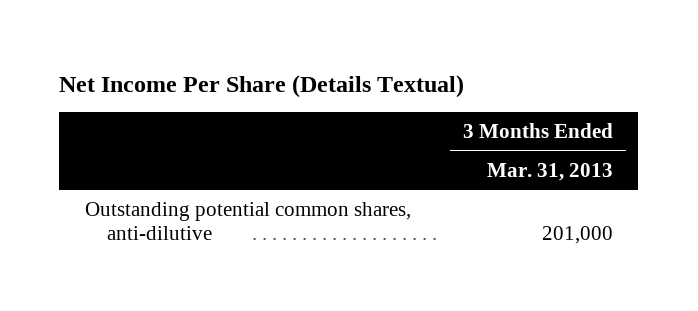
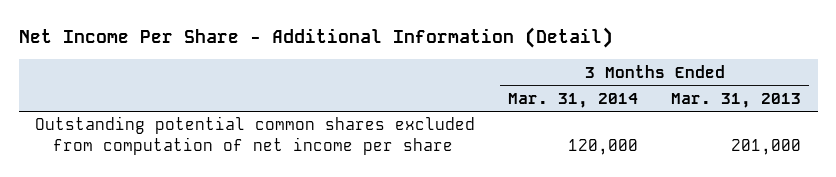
[59,74,465,98] Net Income Per Share (Details Textual) -> [18,27,613,49] Net Income Per Share - Additional Information (Detail)
none -> [508,92,639,108] Mar. 31, 2014
[85,202,412,240] Outstanding potential common shares, anti-dilutive -> [35,116,476,155] Outstanding potential common shares excluded from computation of net income per share

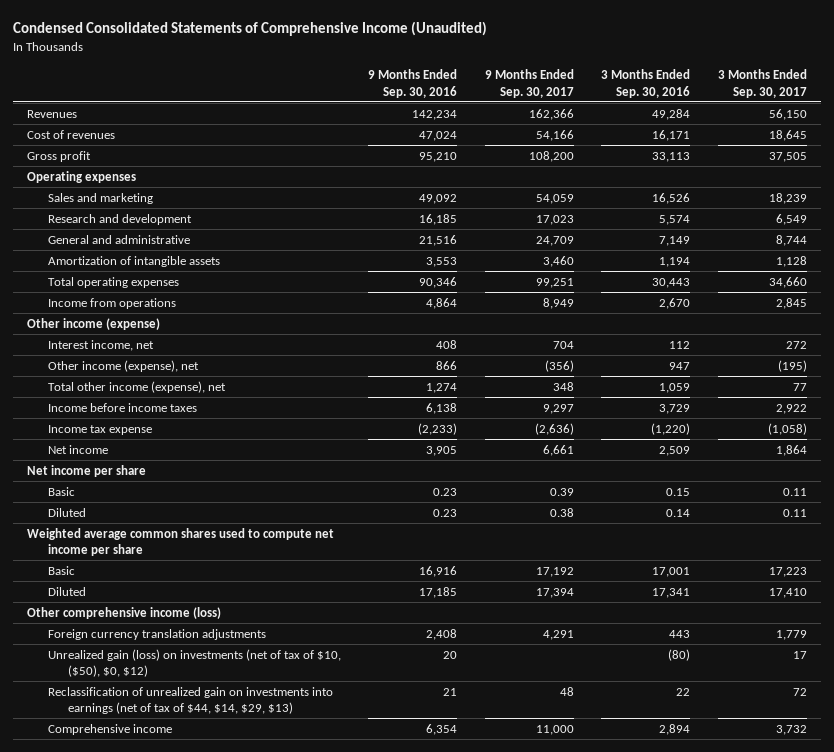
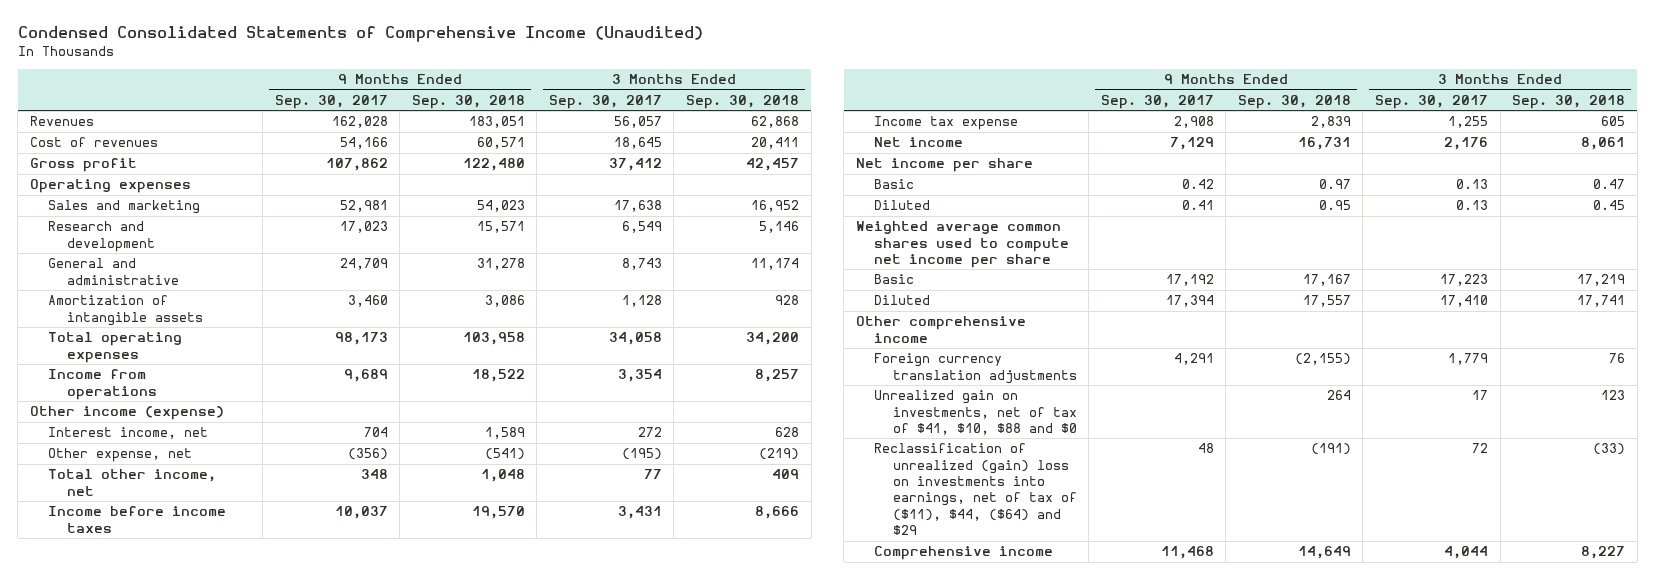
[368,69,458,98] 9 Months Ended Sep. 30, 2016 -> none
[601,69,691,98] 3 Months Ended Sep. 30, 2016 -> none
none -> [411,95,525,110] Sep. 30, 2018
none -> [685,95,799,110] Sep. 30, 2018
[528,108,574,120] 162,366 -> [331,116,388,129] 162,028
[768,108,807,120] 56,150 -> [613,116,662,129] 56,057
[528,150,574,162] 108,200 -> [325,158,388,172] 107,862
[768,151,807,162] 37,505 -> [608,158,662,172] 37,412
[535,193,574,204] 54,059 -> [339,200,388,213] 52,981
[768,192,807,204] 18,239 -> [613,200,662,213] 17,638
[775,234,807,246] 8,744 -> [621,258,662,271] 8,743
[535,277,574,288] 99,251 -> [334,332,388,346] 98,173
[768,276,807,288] 34,660 -> [608,332,662,346] 34,058
[542,297,574,309] 8,949 -> [343,369,388,383] 9,689
[775,297,807,309] 2,845 -> [617,369,662,383] 3,354
[47,359,199,372] Other income (expense), net -> [48,448,193,463] Other expense, net
[47,380,226,393] Total other income (expense), net -> [48,469,217,496] Total other income, net
[542,403,574,414] 9,297 -> [334,506,388,520] 10,037
[775,403,807,414] 2,922 -> [617,506,662,520] 3,431
[534,422,574,435] (2,636) -> [1173,116,1214,129] 2,908
[767,422,807,435] (1,058) -> [1448,116,1489,129] 1,255
[542,444,574,456] 6,661 -> [1169,137,1214,151] 7,129
[775,444,807,456] 1,864 -> [1444,137,1489,151] 2,176
[549,487,574,496] 0.39 -> [1181,179,1214,190] 0.42
[782,487,807,496] 0.11 -> [1456,179,1489,190] 0.13
[549,507,574,517] 0.38 -> [1181,200,1214,211] 0.41
[782,508,807,517] 0.11 -> [1456,200,1489,211] 0.13
[26,606,221,619] Other comprehensive income (loss) -> [855,316,1026,343] Other comprehensive income
[47,648,341,678] Unrealized gain (loss) on investments (net of tax of $10, ($50), $0, $12) -> [874,390,1077,436] Unrealized gain on investments, net of tax of $41, $10, $88 and $0
[47,686,333,715] Reclassification of unrealized gain on investments into earnings (net of tax of $44, $14, $29, $13) -> [874,443,1077,536] Reclassification of unrealized (gain) loss on investments into earnings, net of tax of ($11), $44, ($64) and $29
[535,724,574,735] 11,000 -> [1160,546,1214,560] 11,468
[775,724,807,735] 3,732 -> [1444,546,1489,560] 4,044

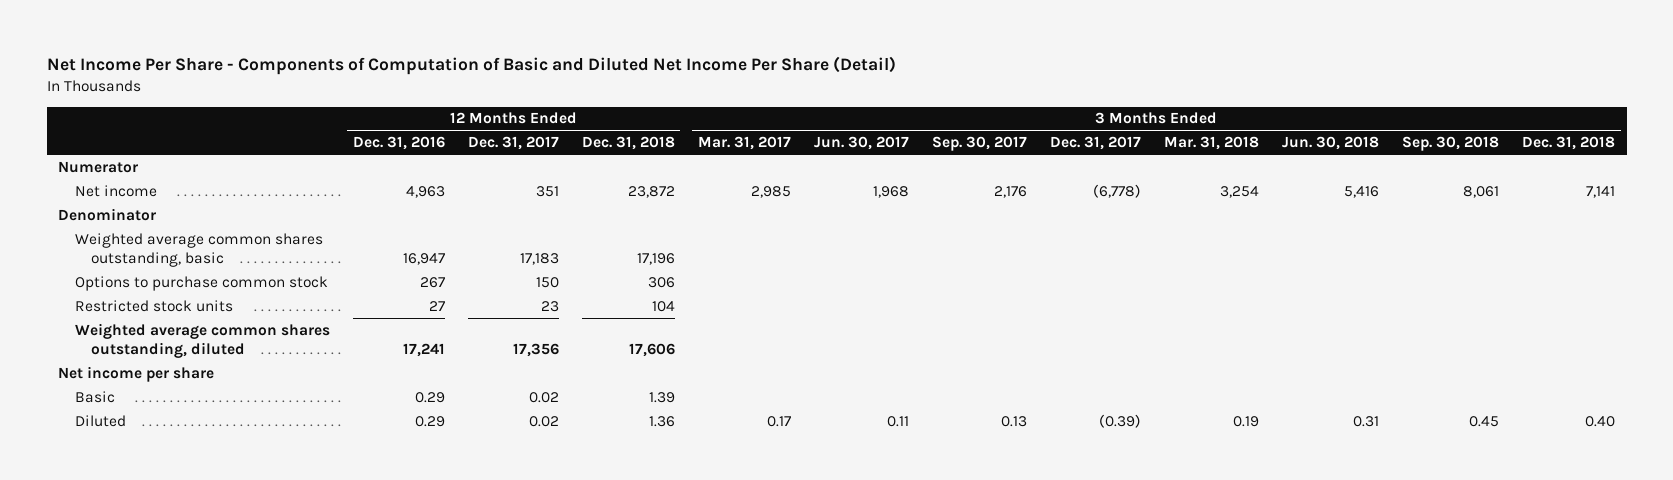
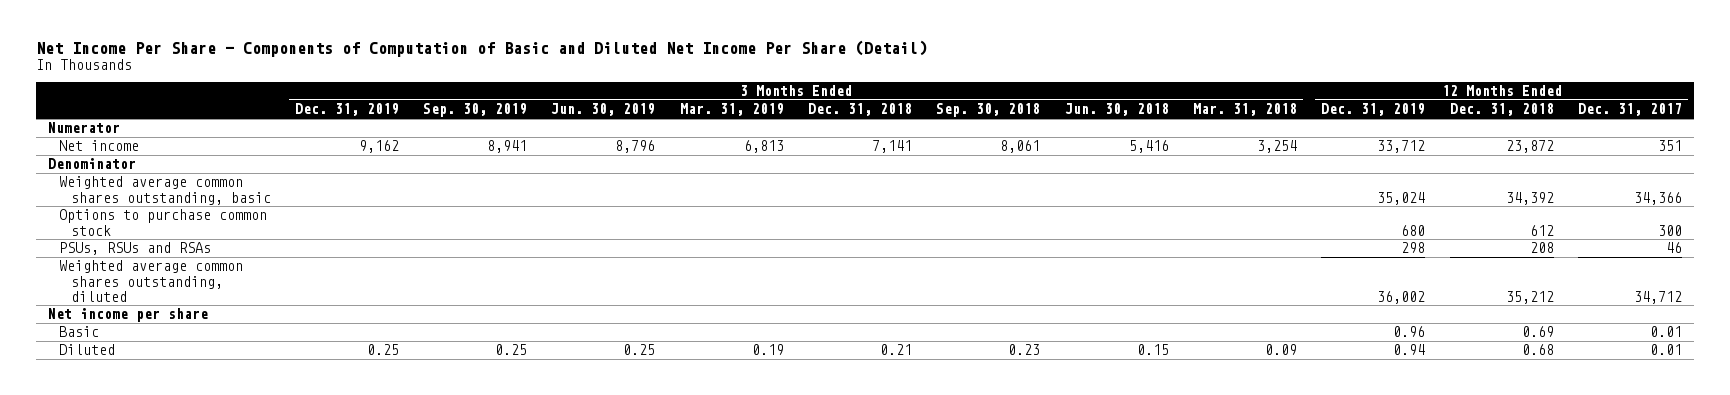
[352,136,445,151] Dec. 31, 2016 -> none
[697,136,791,151] Mar. 31, 2017 -> none
[813,136,909,151] Jun. 30, 2017 -> none
[931,136,1027,152] Sep. 30, 2017 -> none
[1049,136,1141,151] Dec. 31, 2017 -> none
none -> [294,103,399,117] Dec. 31, 2019
none -> [423,103,528,118] Sep. 30, 2019
none -> [551,103,656,117] Jun. 30, 2019
none -> [679,103,784,117] Mar. 31, 2019
none -> [1321,103,1426,117] Dec. 31, 2019
[74,299,233,312] Restricted stock units -> none
[519,252,559,265] 17,183 -> [1633,191,1682,205] 34,366
[636,252,675,265] 17,196 -> [1505,191,1554,205] 34,392
[535,276,559,288] 150 -> [1657,224,1682,236] 300
[647,276,675,288] 306 -> [1529,224,1554,236] 612
none -> [59,242,212,256] PSUs, RSUs and RSAs
[512,342,559,357] 17,356 -> [1633,290,1682,304] 34,712
[628,342,675,357] 17,606 -> [1505,290,1554,304] 35,212
[528,391,559,403] 0.02 -> [1649,326,1682,338] 0.01
[648,391,675,403] 1.39 -> [1521,326,1554,338] 0.69
[528,415,559,427] 0.02 -> [1649,344,1682,356] 0.01
[648,415,675,427] 1.36 -> [1521,344,1554,356] 0.68
[1233,415,1260,427] 0.19 -> [1264,344,1297,356] 0.09
[1353,415,1380,427] 0.31 -> [1136,344,1169,356] 0.15
[1469,415,1500,427] 0.45 -> [1008,344,1041,356] 0.23
[1585,415,1616,427] 0.40 -> [880,344,913,356] 0.21

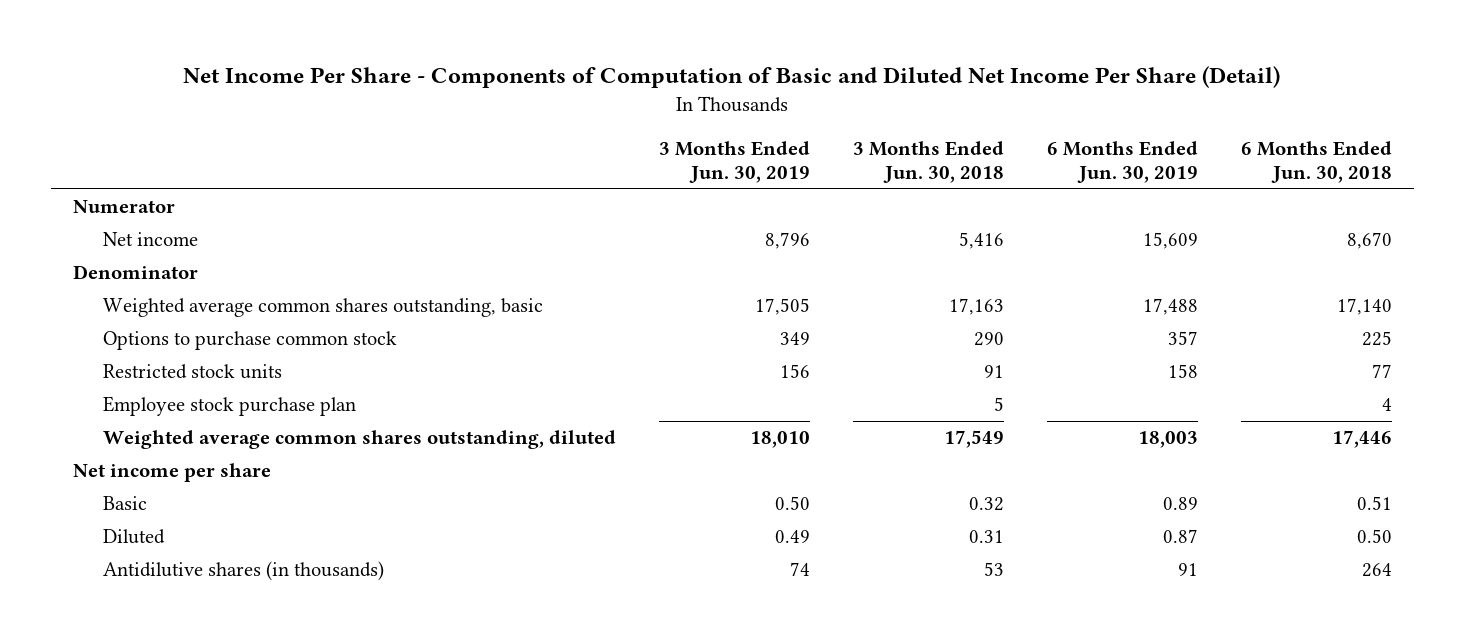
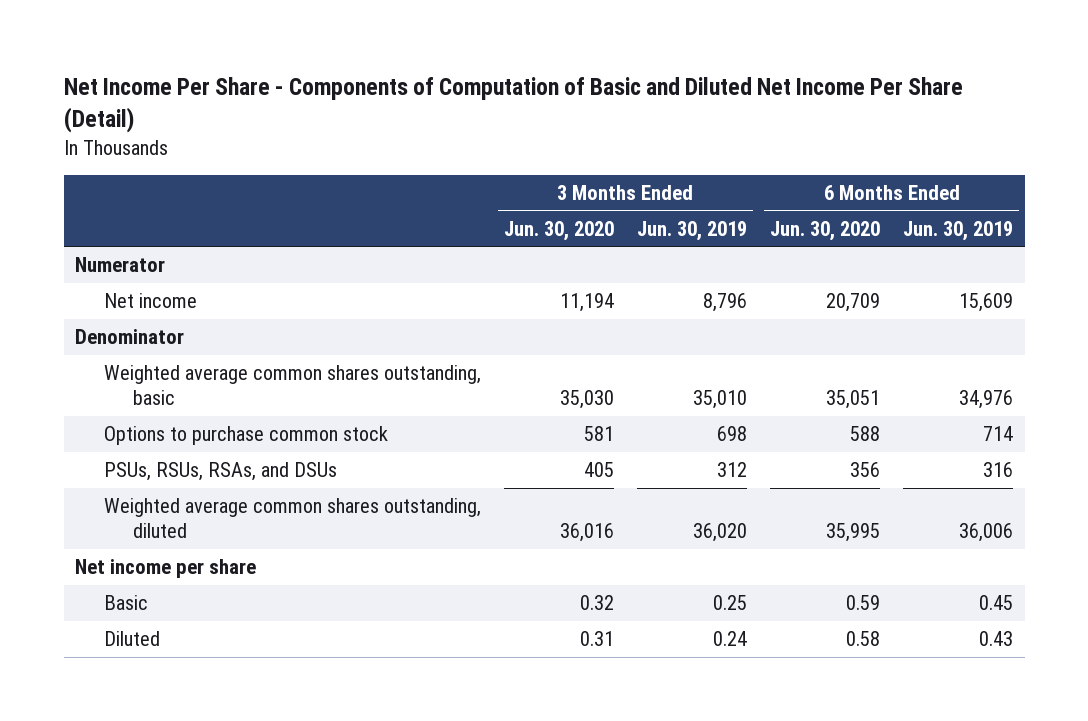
[852,140,1004,183] 3 Months Ended Jun. 30, 2018 -> none
[1241,140,1393,183] 6 Months Ended Jun. 30, 2018 -> none
none -> [503,220,614,241] Jun. 30, 2020
none -> [770,220,881,241] Jun. 30, 2020
[102,364,282,380] Restricted stock units -> none
[102,396,356,417] Employee stock purchase plan -> none
[754,298,810,316] 17,505 -> [692,390,747,410] 35,010
[1143,298,1199,316] 17,488 -> [959,390,1014,410] 34,976
[779,332,810,346] 349 -> [716,426,747,442] 698
[1168,331,1199,346] 357 -> [983,426,1014,442] 714
none -> [103,462,337,482] PSUs, RSUs, RSAs, and DSUs
[749,431,810,449] 18,010 -> [692,523,747,543] 36,020
[1138,431,1199,449] 18,003 -> [959,523,1014,543] 36,006
[102,561,384,582] Antidilutive shares (in thousands) -> none
[774,496,810,511] 0.50 -> [712,595,747,611] 0.25
[1163,497,1199,511] 0.89 -> [979,595,1014,611] 0.45
[774,530,810,544] 0.49 -> [712,631,747,647] 0.24
[1163,529,1199,544] 0.87 -> [979,631,1014,647] 0.43

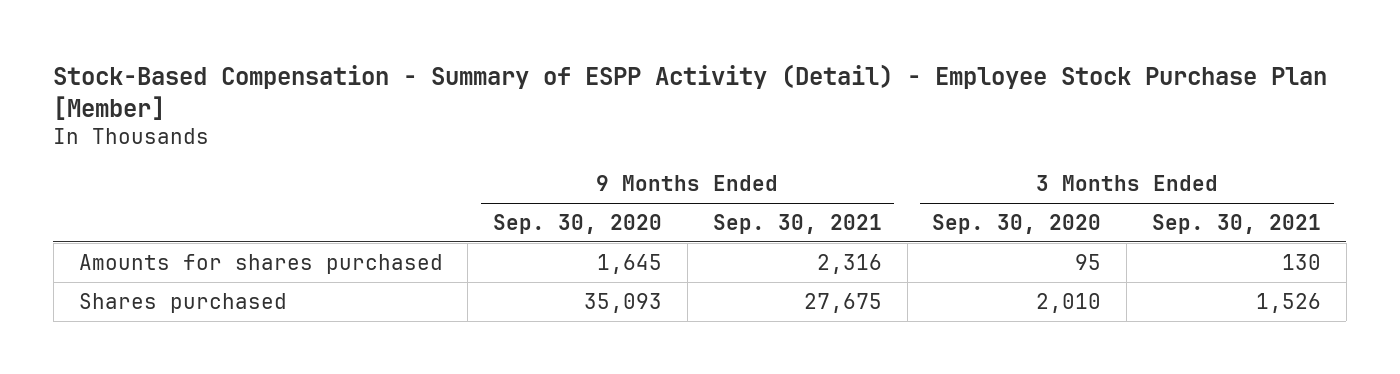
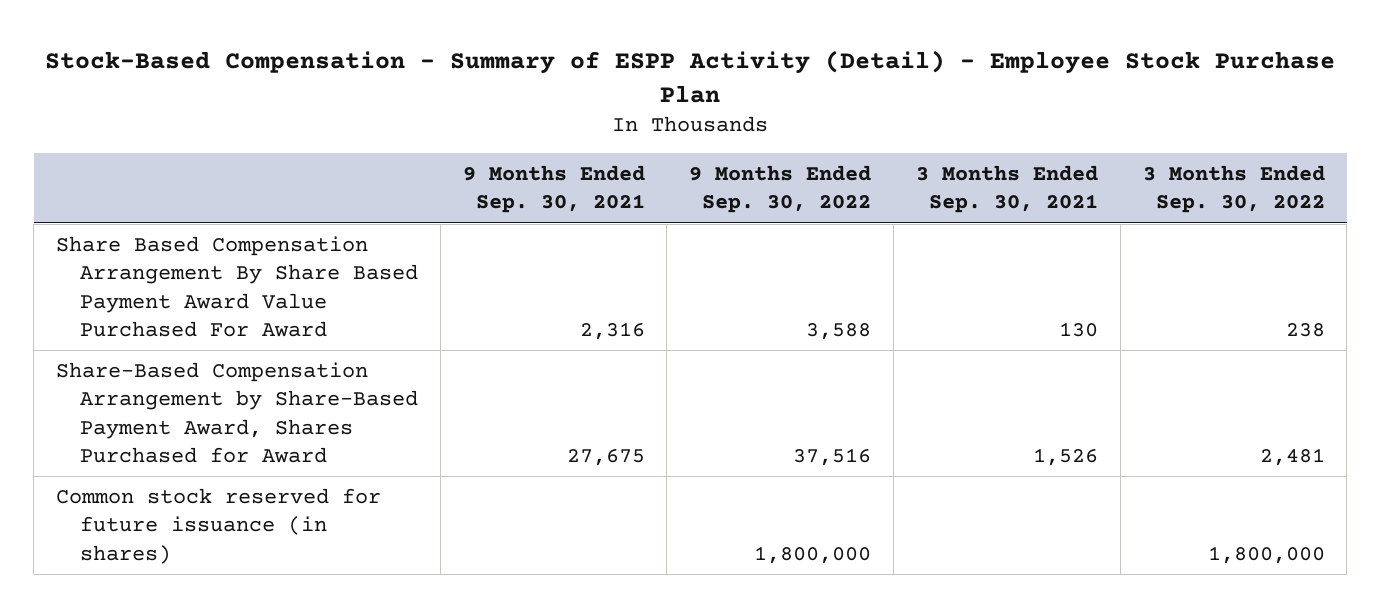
[53,63,1328,120] Stock-Based Compensation - Summary of ESPP Activity (Detail) - Employee Stock Purchase Plan [Member] -> [45,49,1336,103] Stock-Based Compensation - Summary of ESPP Activity (Detail) - Employee Stock Purchase Plan
[493,214,663,235] Sep. 30, 2020 -> none
[932,214,1102,235] Sep. 30, 2020 -> none
none -> [689,165,872,214] 9 Months Ended Sep. 30, 2022
none -> [1142,165,1325,214] 3 Months Ended Sep. 30, 2022
[78,253,443,274] Amounts for shares purchased -> [56,236,419,337] Share Based Compensation Arrangement By Share Based Payment Award Value Purchased For Award
[78,292,287,313] Shares purchased -> [56,362,419,463] Share-Based Compensation Arrangement by Share-Based Payment Award, Shares Purchased for Award
none -> [56,488,382,564] Common stock reserved for future issuance (in shares)

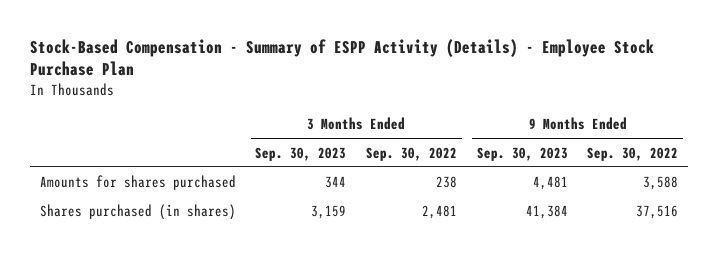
[45,49,1336,103] Stock-Based Compensation - Summary of ESPP Activity (Detail) - Employee Stock Purchase Plan -> [29,38,654,77] Stock-Based Compensation - Summary of ESPP Activity (Details) - Employee Stock Purchase Plan
[462,165,645,214] 9 Months Ended Sep. 30, 2021 -> none
[915,165,1098,214] 3 Months Ended Sep. 30, 2021 -> none
none -> [255,146,347,161] Sep. 30, 2023
none -> [476,146,568,161] Sep. 30, 2023
[56,488,382,564] Common stock reserved for future issuance (in shares) -> none
[56,236,419,337] Share Based Compensation Arrangement By Share Based Payment Award Value Purchased For Award -> [39,175,236,191] Amounts for shares purchased
[56,362,419,463] Share-Based Compensation Arrangement by Share-Based Payment Award, Shares Purchased for Award -> [39,204,236,221] Shares purchased (in shares)

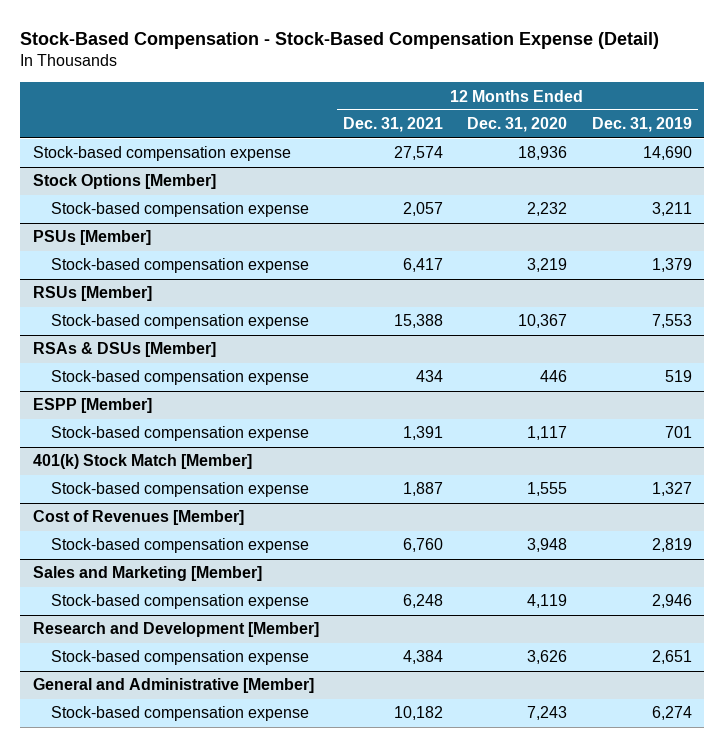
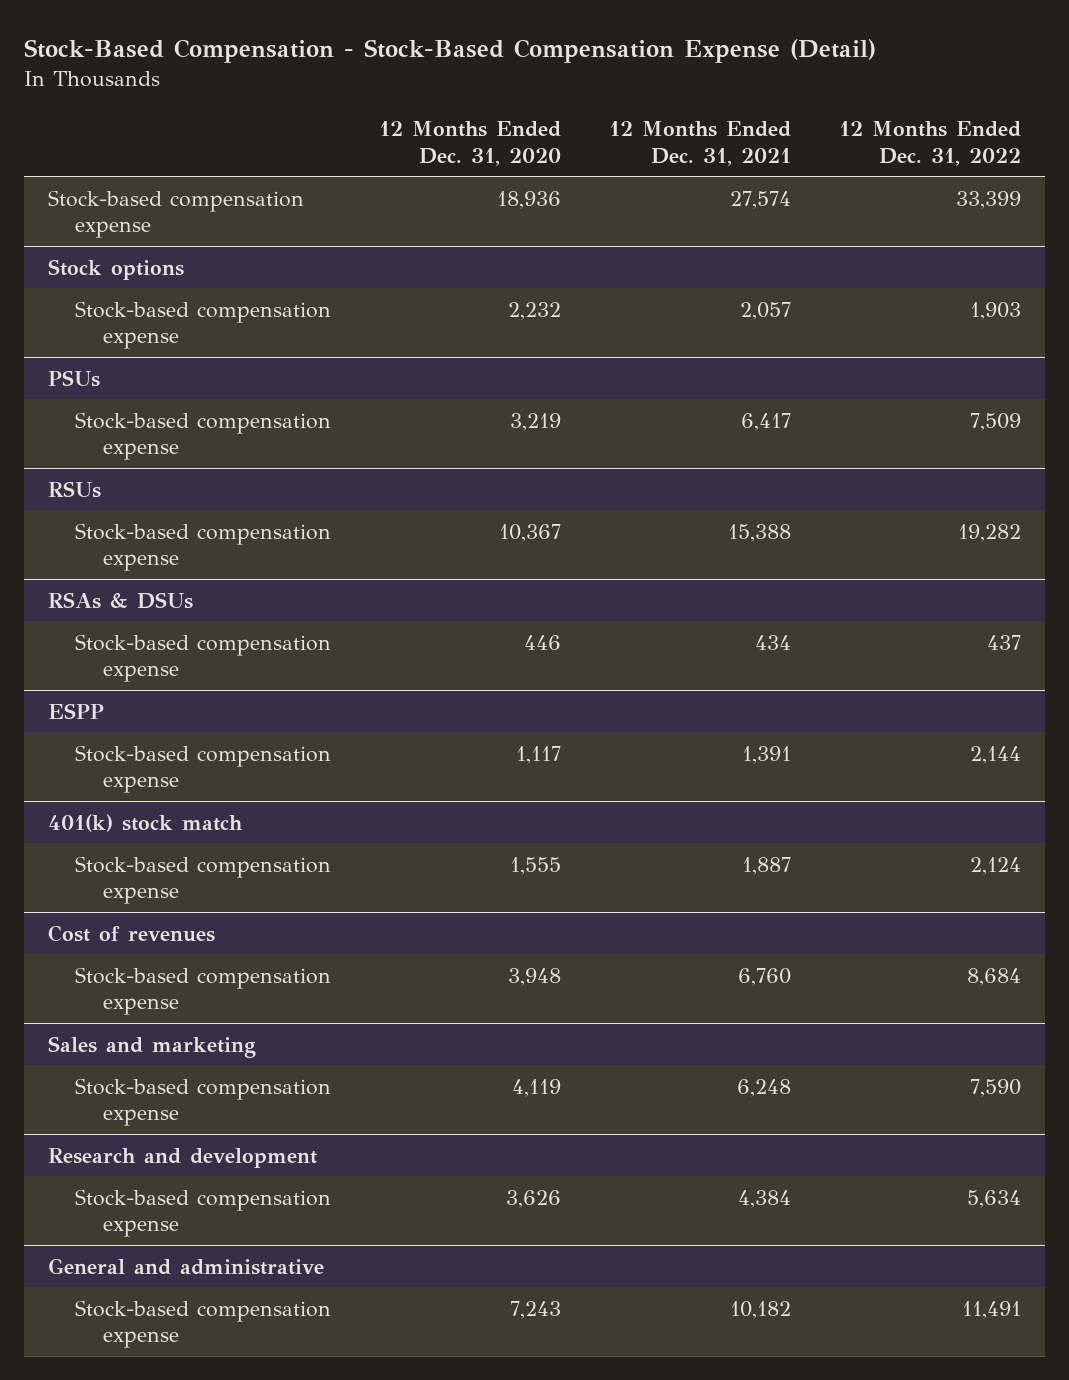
[591,117,692,133] Dec. 31, 2019 -> none
none -> [839,121,1022,166] 12 Months Ended Dec. 31, 2022
[32,174,216,190] Stock Options [Member] -> [47,258,184,280] Stock options
[32,230,151,246] PSUs [Member] -> [47,369,100,387] PSUs
[32,286,152,302] RSUs [Member] -> [47,480,101,498] RSUs
[32,342,216,358] RSAs & DSUs [Member] -> [47,591,193,609] RSAs & DSUs
[32,398,152,414] ESPP [Member] -> [47,702,104,719] ESPP
[32,454,252,470] 401(k) Stock Match [Member] -> [47,813,243,832] 401(k) stock match
[32,510,244,526] Cost of Revenues [Member] -> [47,924,215,942] Cost of revenues
[32,566,262,582] Sales and Marketing [Member] -> [47,1035,256,1058] Sales and marketing
[32,622,319,638] Research and Development [Member] -> [47,1147,317,1168] Research and development
[32,678,314,694] General and Administrative [Member] -> [47,1257,324,1275] General and administrative

